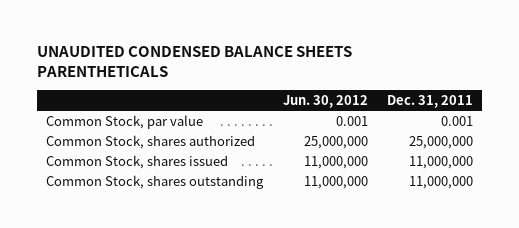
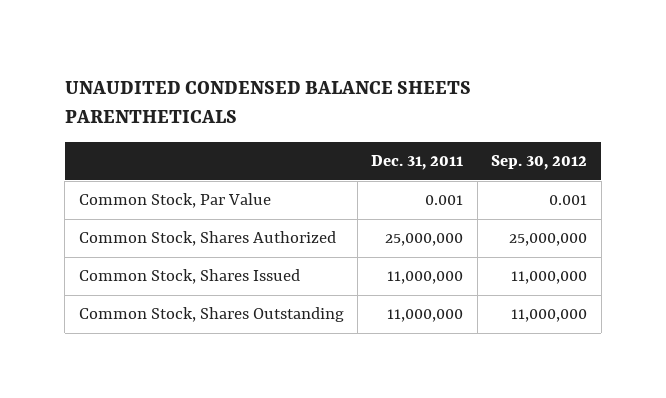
[282,94,368,108] Jun. 30, 2012 -> none
none -> [491,155,588,171] Sep. 30, 2012
[46,114,204,129] Common Stock, par value -> [78,193,271,209] Common Stock, Par Value
[46,134,256,149] Common Stock, shares authorized -> [78,231,336,247] Common Stock, Shares Authorized
[46,154,229,169] Common Stock, shares issued -> [78,269,300,285] Common Stock, Shares Issued
[46,174,265,189] Common Stock, shares outstanding -> [78,307,344,323] Common Stock, Shares Outstanding

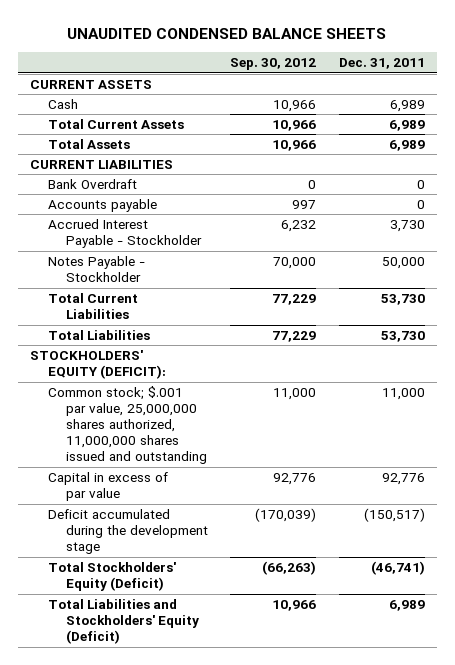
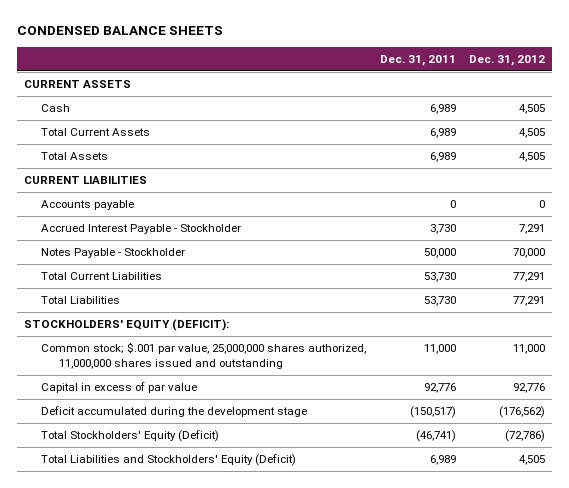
[67,27,387,39] UNAUDITED CONDENSED BALANCE SHEETS -> [17,26,224,36] CONDENSED BALANCE SHEETS
[230,58,317,71] Sep. 30, 2012 -> none
none -> [468,54,545,66] Dec. 31, 2012
[47,178,137,189] Bank Overdraft -> none

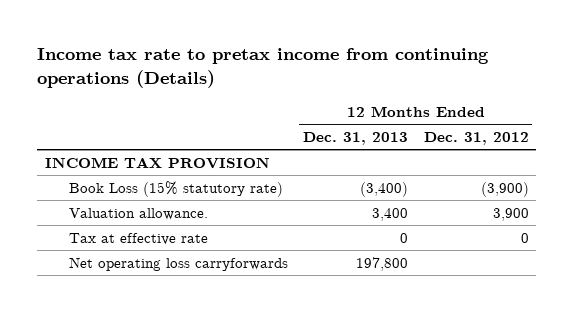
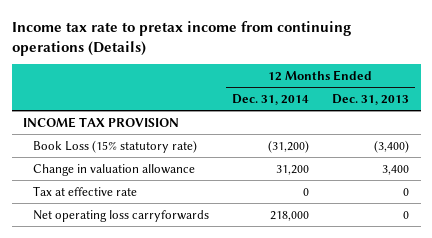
[423,131,529,145] Dec. 31, 2012 -> none
none -> [231,94,309,106] Dec. 31, 2014
[68,207,208,220] Valuation allowance. -> [32,163,195,176] Change in valuation allowance
[356,256,409,271] 197,800 -> [402,210,409,219] 0

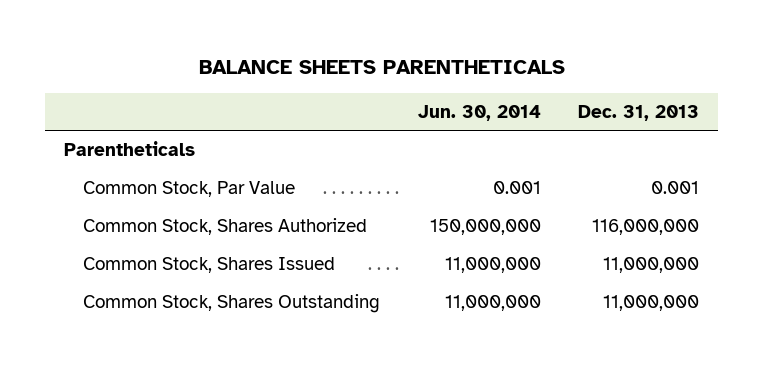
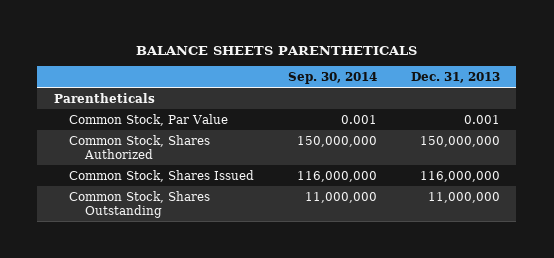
[417,104,541,121] Jun. 30, 2014 -> none
none -> [287,71,377,84] Sep. 30, 2014
[592,219,700,236] 116,000,000 -> [419,135,500,147] 150,000,000
[603,257,700,274] 11,000,000 -> [419,170,500,182] 116,000,000

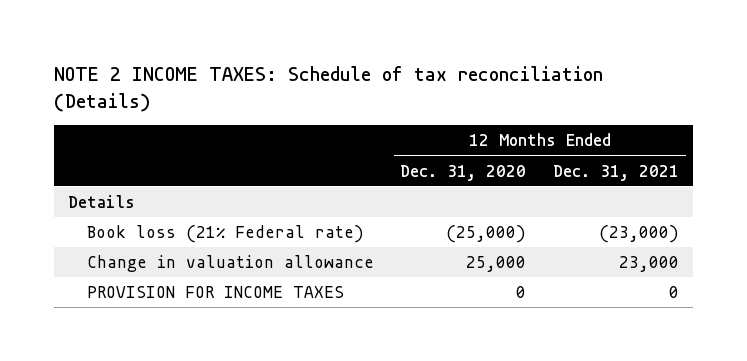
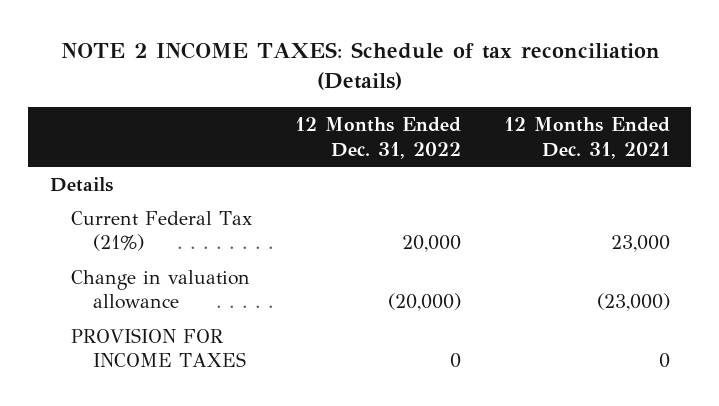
[400,164,527,181] Dec. 31, 2020 -> none
none -> [295,117,462,159] 12 Months Ended Dec. 31, 2022
[86,225,364,244] Book loss (21% Federal rate) -> [71,210,253,252] Current Federal Tax (21%)
[599,225,680,244] (23,000) -> [610,235,670,253] 23,000
[619,256,680,273] 23,000 -> [596,293,670,312] (23,000)

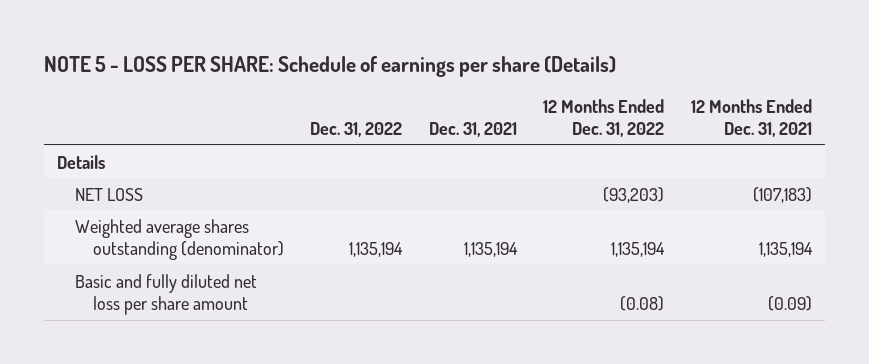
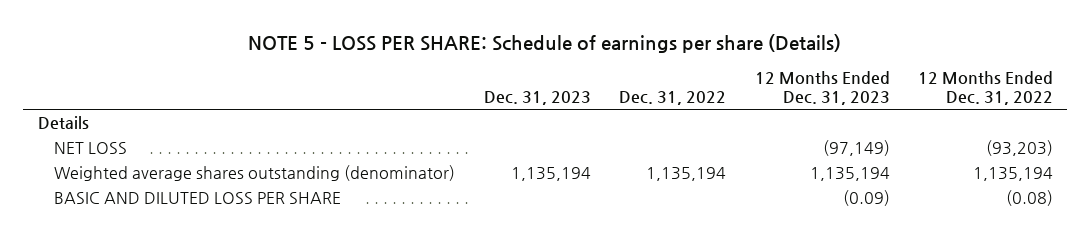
[428,122,517,138] Dec. 31, 2021 -> none
[690,98,812,138] 12 Months Ended Dec. 31, 2021 -> none
none -> [483,91,591,106] Dec. 31, 2023
none -> [754,71,890,106] 12 Months Ended Dec. 31, 2023
[75,273,258,316] Basic and fully diluted net loss per share amount -> [53,192,341,205] BASIC AND DILUTED LOSS PER SHARE

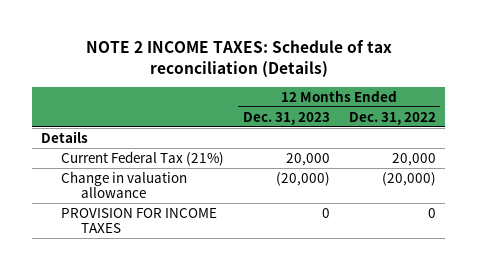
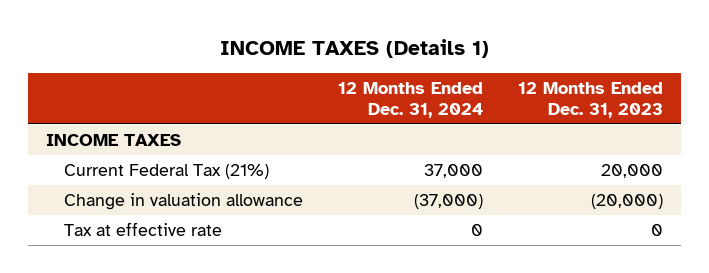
[85,39,392,78] NOTE 2 INCOME TAXES: Schedule of tax reconciliation (Details) -> [219,39,489,59] INCOME TAXES (Details 1)
[348,111,436,125] Dec. 31, 2022 -> none
none -> [338,82,484,118] 12 Months Ended Dec. 31, 2024
[41,130,89,143] Details -> none
none -> [45,134,181,147] INCOME TAXES
[61,207,218,234] PROVISION FOR INCOME TAXES -> [63,222,222,237] Tax at effective rate

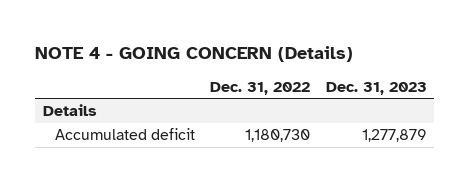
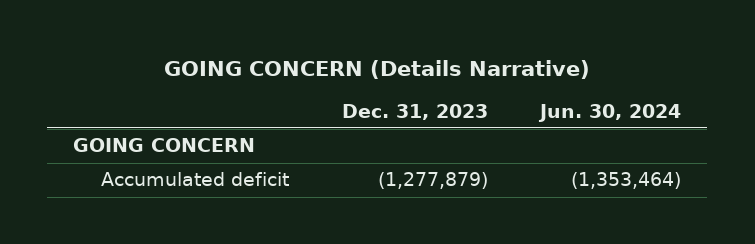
[35,46,354,63] NOTE 4 - GOING CONCERN (Details) -> [164,59,591,79] GOING CONCERN (Details Narrative)
[210,81,311,95] Dec. 31, 2022 -> none
none -> [538,103,682,122] Jun. 30, 2024
[43,103,98,116] Details -> none
none -> [73,138,256,153] GOING CONCERN
[361,128,427,142] 1,277,879 -> [377,172,488,190] (1,277,879)

